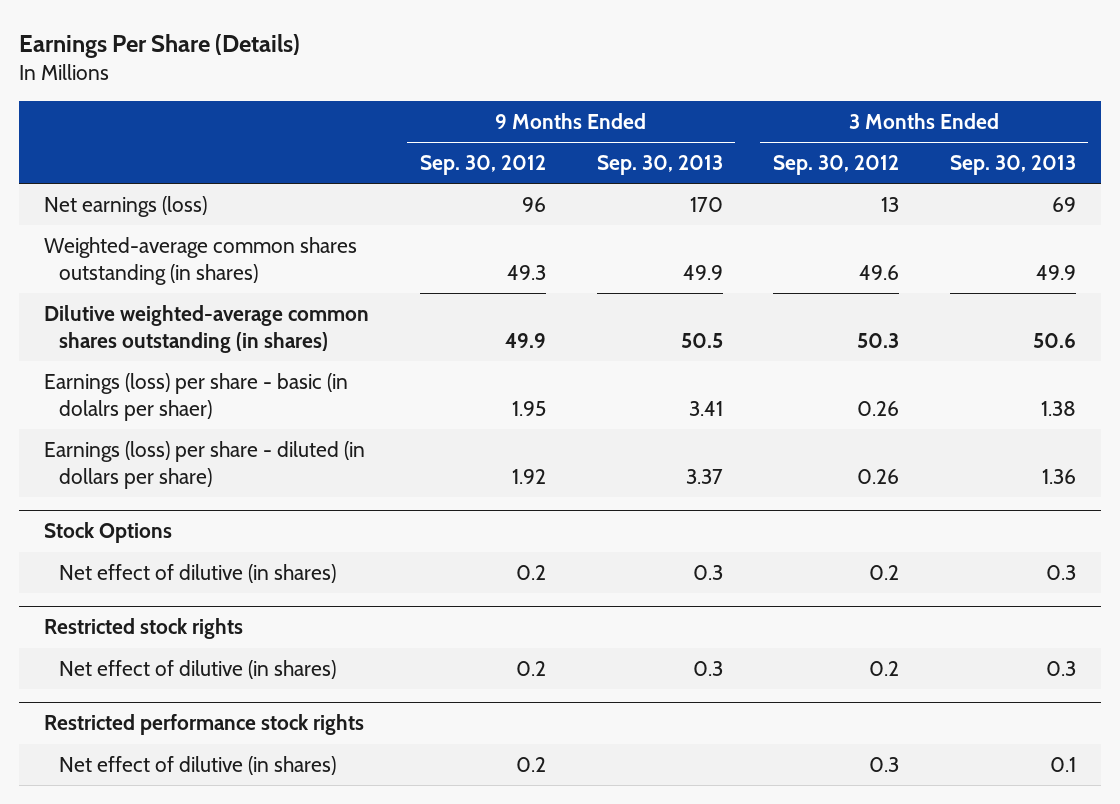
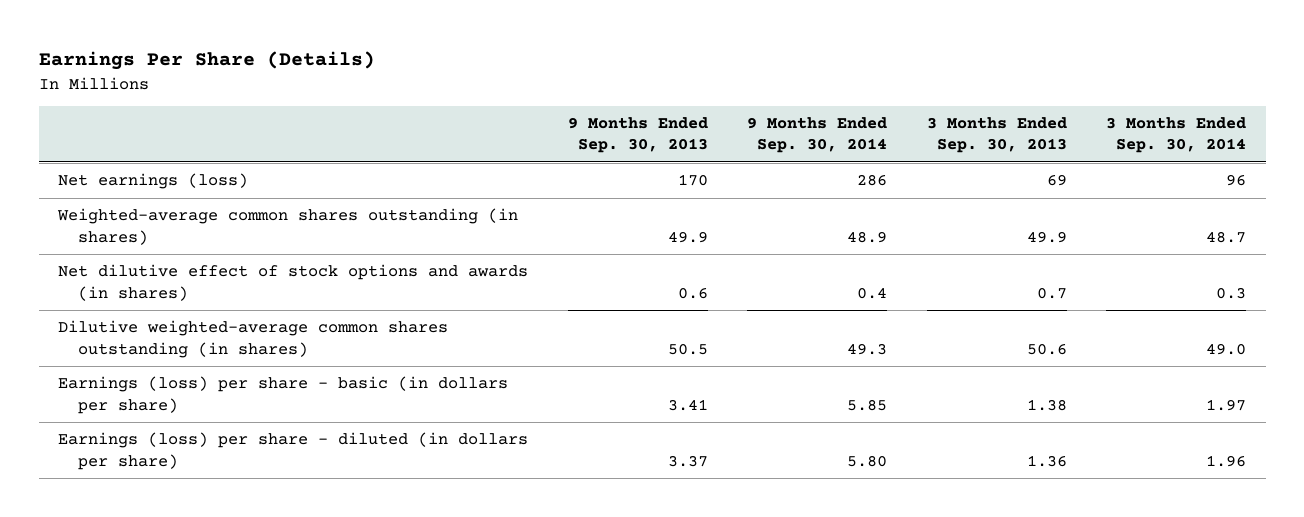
[419,155,546,176] Sep. 30, 2012 -> none
[773,155,900,176] Sep. 30, 2012 -> none
none -> [747,117,888,154] 9 Months Ended Sep. 30, 2014
none -> [1106,117,1247,154] 3 Months Ended Sep. 30, 2014
none -> [58,264,529,301] Net dilutive effect of stock options and awards (in shares)
[44,372,349,421] Earnings (loss) per share - basic (in dolalrs per shaer) -> [58,376,509,414] Earnings (loss) per share - basic (in dollars per share)
[44,522,173,544] Stock Options -> none
[59,563,337,583] Net effect of dilutive (in shares) -> none
[44,618,244,640] Restricted stock rights -> none
[59,659,337,679] Net effect of dilutive (in shares) -> none
[44,714,365,736] Restricted performance stock rights -> none
[59,755,337,775] Net effect of dilutive (in shares) -> none

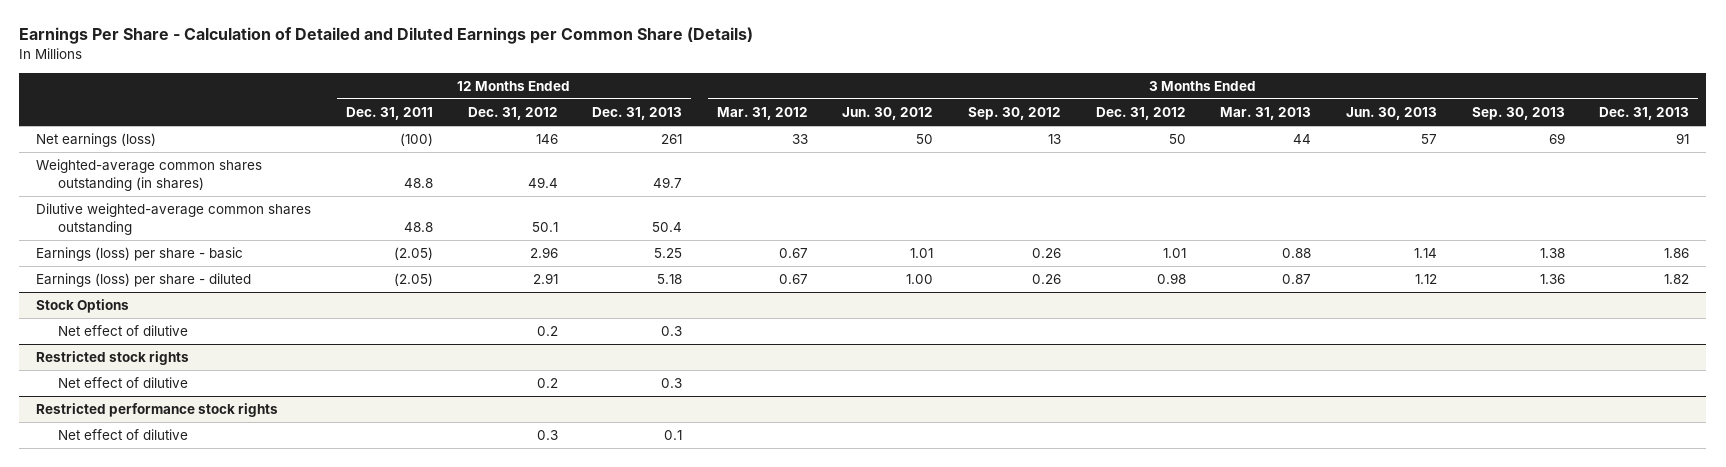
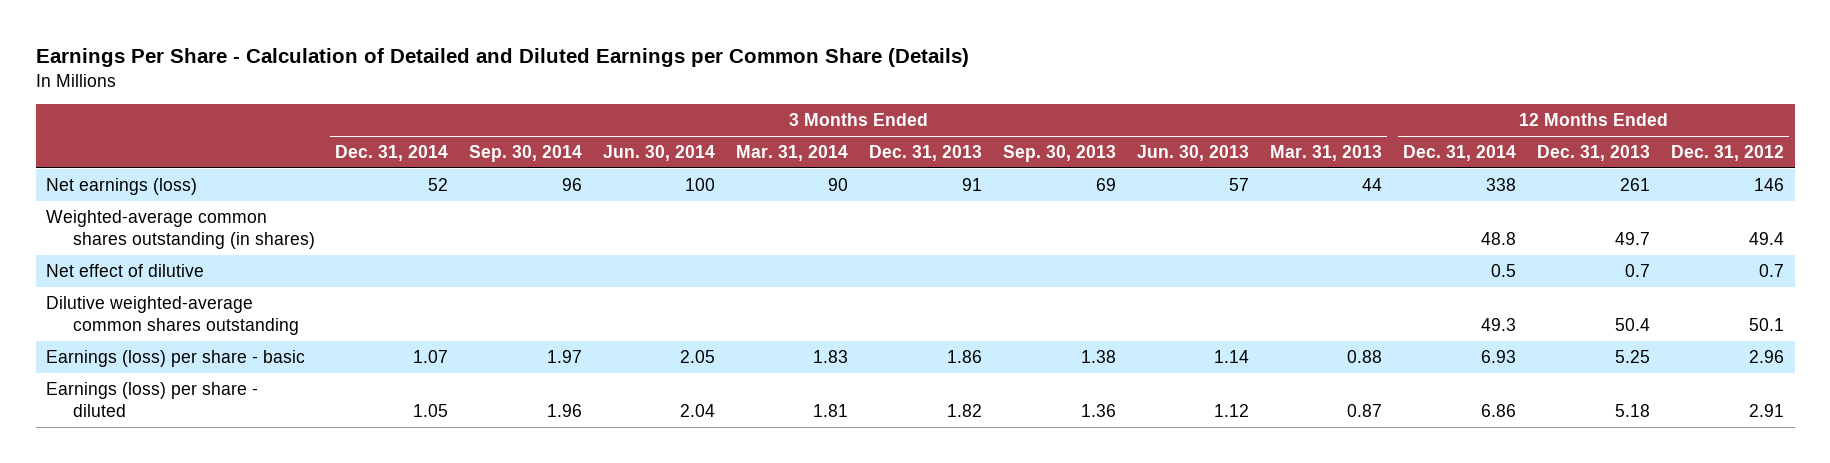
[346,106,434,120] Dec. 31, 2011 -> none
[716,106,808,120] Mar. 31, 2012 -> none
[842,106,934,120] Jun. 30, 2012 -> none
[968,106,1062,120] Sep. 30, 2012 -> none
[1095,106,1186,120] Dec. 31, 2012 -> none
none -> [335,144,449,161] Dec. 31, 2014
none -> [469,144,583,162] Sep. 30, 2014
none -> [603,144,716,161] Jun. 30, 2014
none -> [736,144,849,161] Mar. 31, 2014
none -> [1403,144,1517,161] Dec. 31, 2014
none -> [46,263,205,277] Net effect of dilutive
[36,299,130,314] Stock Options -> none
[57,325,188,337] Net effect of dilutive -> none
[36,351,190,366] Restricted stock rights -> none
[57,377,188,389] Net effect of dilutive -> none
[36,403,279,418] Restricted performance stock rights -> none
[57,429,188,441] Net effect of dilutive -> none

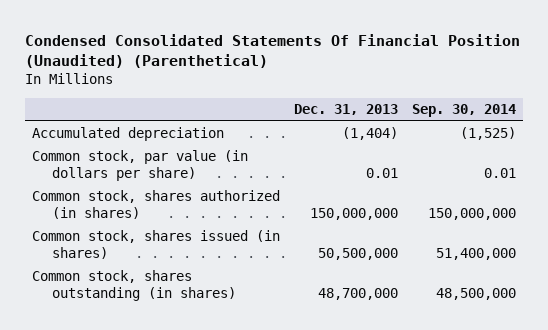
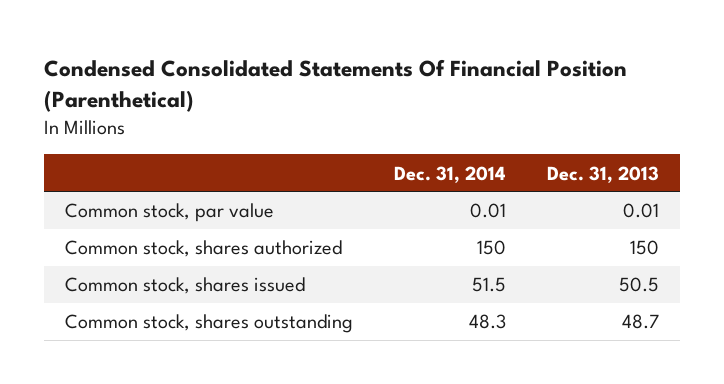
[25,33,521,69] Condensed Consolidated Statements Of Financial Position (Unaudited) (Parenthetical) -> [44,58,628,112] Condensed Consolidated Statements Of Financial Position (Parenthetical)
[412,104,517,118] Sep. 30, 2014 -> none
none -> [394,165,507,183] Dec. 31, 2014
[32,127,225,142] Accumulated depreciation -> none
[32,150,249,182] Common stock, par value (in dollars per share) -> [64,203,274,223] Common stock, par value
[32,190,281,220] Common stock, shares authorized (in shares) -> [64,240,342,258] Common stock, shares authorized
[310,208,399,221] 150,000,000 -> [630,240,660,256] 150
[32,230,281,260] Common stock, shares issued (in shares) -> [64,277,305,295] Common stock, shares issued
[318,248,399,261] 50,500,000 -> [619,277,660,293] 50.5
[32,270,236,302] Common stock, shares outstanding (in shares) -> [64,314,353,334] Common stock, shares outstanding
[318,288,399,301] 48,700,000 -> [622,314,660,330] 48.7

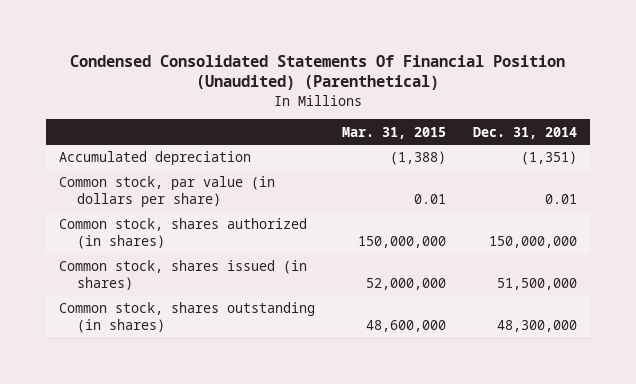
[44,58,628,112] Condensed Consolidated Statements Of Financial Position (Parenthetical) -> [69,54,565,91] Condensed Consolidated Statements Of Financial Position (Unaudited) (Parenthetical)
[547,165,660,183] Dec. 31, 2013 -> none
none -> [341,126,446,139] Mar. 31, 2015
none -> [59,151,252,166] Accumulated depreciation
[64,203,274,223] Common stock, par value -> [59,176,276,208] Common stock, par value (in dollars per share)
[64,240,342,258] Common stock, shares authorized -> [59,218,308,250] Common stock, shares authorized (in shares)
[477,240,507,256] 150 -> [488,236,577,249] 150,000,000
[64,277,305,295] Common stock, shares issued -> [59,260,308,291] Common stock, shares issued (in shares)
[472,277,507,293] 51.5 -> [496,278,577,291] 51,500,000
[64,314,353,334] Common stock, shares outstanding -> [59,302,316,334] Common stock, shares outstanding (in shares)
[469,314,507,330] 48.3 -> [496,320,577,333] 48,300,000

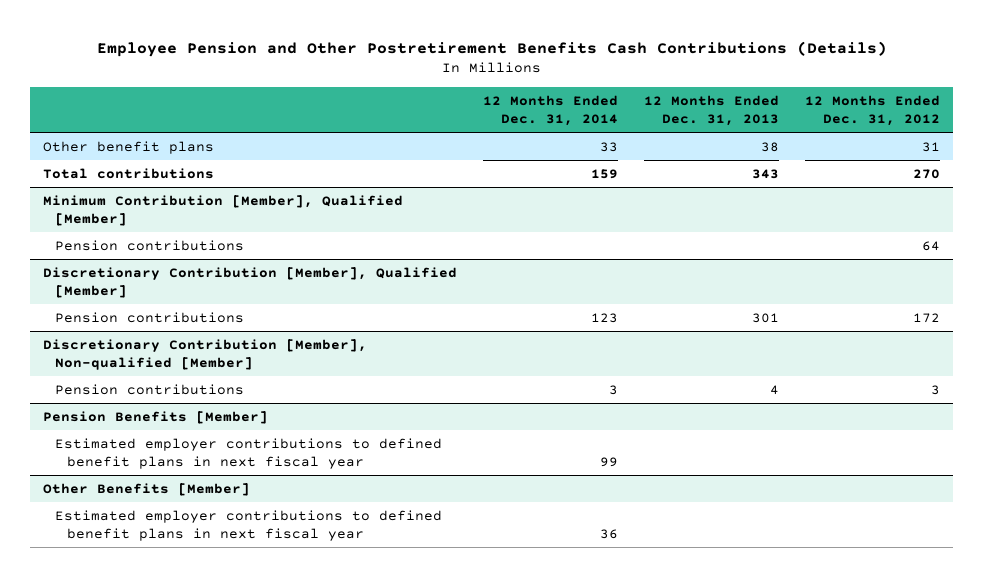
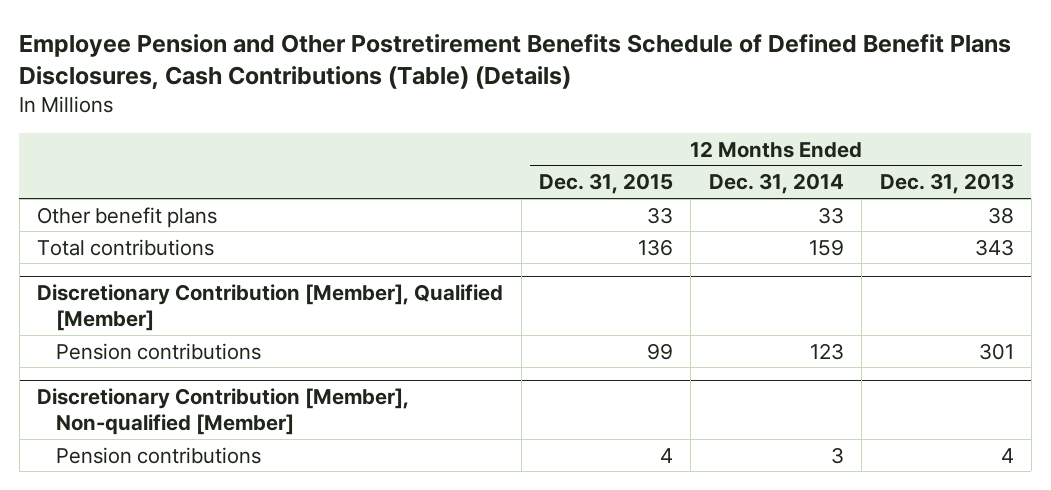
[96,40,887,57] Employee Pension and Other Postretirement Benefits Cash Contributions (Details) -> [19,33,1012,90] Employee Pension and Other Postretirement Benefits Schedule of Defined Benefit Plans Disclosures, Cash Contributions (Table) (Details)
[804,94,940,126] 12 Months Ended Dec. 31, 2012 -> none
none -> [539,173,674,195] Dec. 31, 2015
[43,194,404,227] Minimum Contribution [Member], Qualified [Member] -> none
[55,239,245,251] Pension contributions -> none
[43,410,269,424] Pension Benefits [Member] -> none
[55,437,443,470] Estimated employer contributions to defined benefit plans in next fiscal year -> none
[43,482,251,496] Other Benefits [Member] -> none
[55,509,443,542] Estimated employer contributions to defined benefit plans in next fiscal year -> none

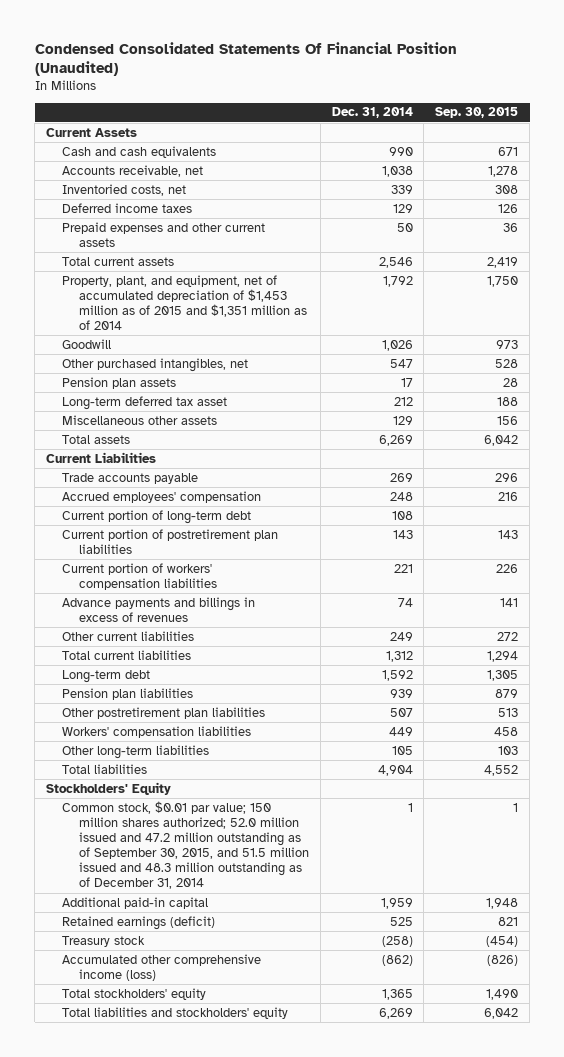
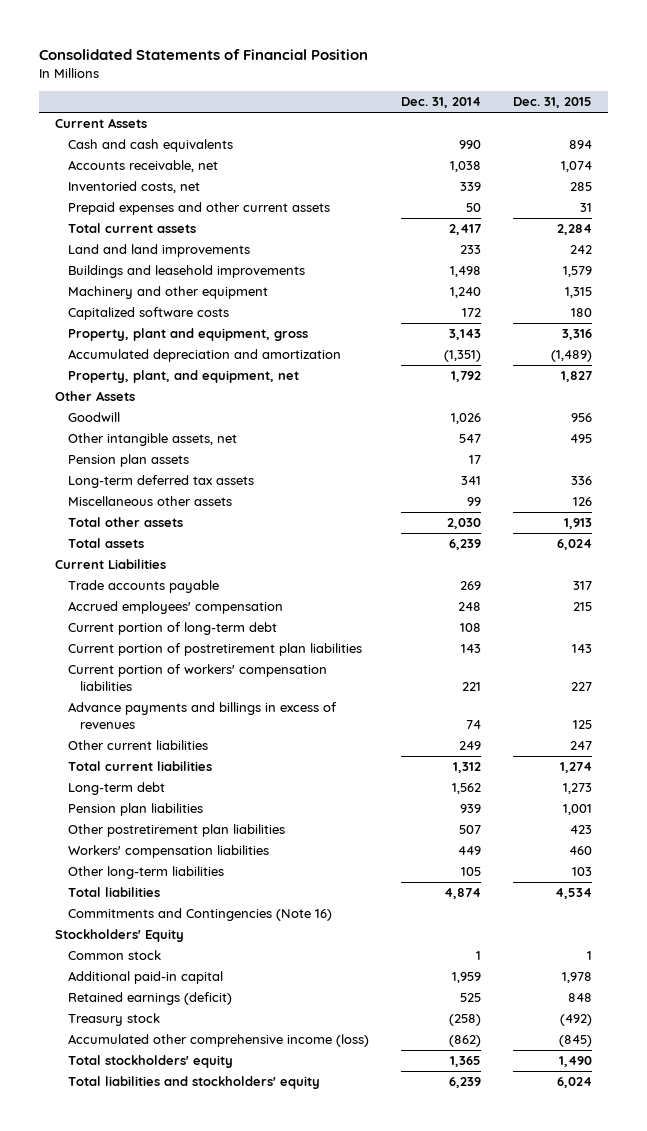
[34,41,457,77] Condensed Consolidated Statements Of Financial Position (Unaudited) -> [39,48,369,60] Consolidated Statements of Financial Position
[435,107,519,119] Sep. 30, 2015 -> none
none -> [512,97,592,109] Dec. 31, 2015
[62,202,193,213] Deferred income taxes -> none
[378,256,413,268] 2,546 -> [448,224,481,236] 2,417
none -> [67,244,250,258] Land and land improvements
none -> [67,265,305,279] Buildings and leasehold improvements
none -> [67,286,268,300] Machinery and other equipment
none -> [67,307,229,321] Capitalized software costs
none -> [67,328,308,342] Property, plant and equipment, gross
none -> [67,349,341,363] Accumulated depreciation and amortization
[62,274,307,331] Property, plant, and equipment, net of accumulated depreciation of $1,453 million as of 2015 and $1,351 million as of 2014 -> [67,370,299,384] Property, plant, and equipment, net
none -> [55,391,136,402] Other Assets
[62,357,249,372] Other purchased intangibles, net -> [67,433,237,447] Other intangible assets, net
[62,395,228,410] Long-term deferred tax asset -> [67,475,254,489] Long-term deferred tax assets
[393,396,413,406] 212 -> [460,476,481,486] 341
[392,415,413,425] 129 -> [466,497,481,507] 99
none -> [67,517,183,528] Total other assets
[378,434,413,446] 6,269 -> [448,539,481,551] 6,239
[381,669,413,681] 1,592 -> [451,783,481,795] 1,562
[377,764,413,776] 4,904 -> [443,888,481,900] 4,874
none -> [67,908,332,922] Commitments and Contingencies (Note 16)
[62,800,309,890] Common stock, $0.01 par value; 150 million shares authorized; 52.0 million issued and 47.2 million outstanding as of September 30, 2015, and 51.5 million issued and 48.3 million outstanding as of December 31, 2014 -> [67,950,161,961] Common stock
[378,1007,413,1019] 6,269 -> [448,1077,481,1089] 6,239

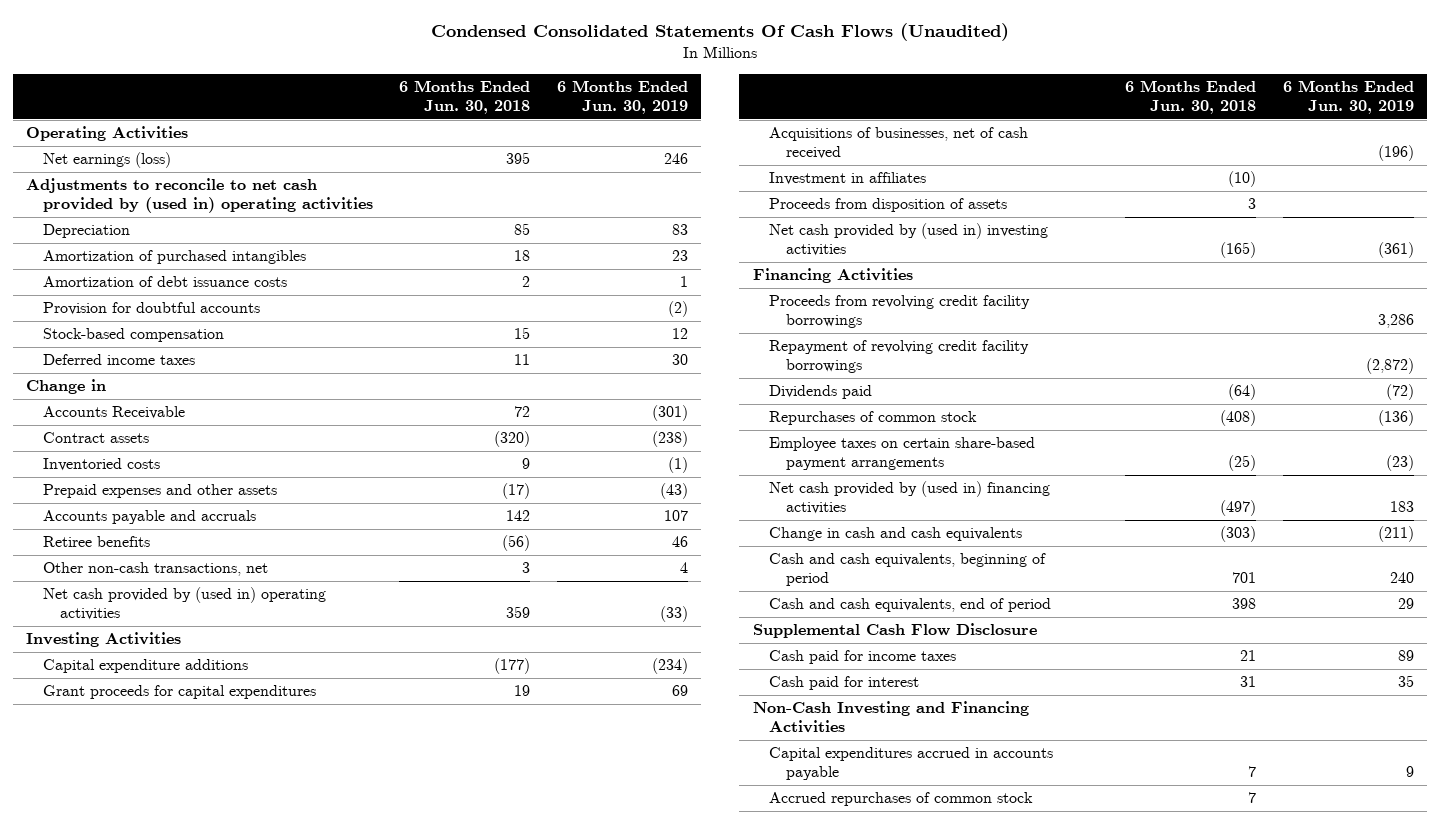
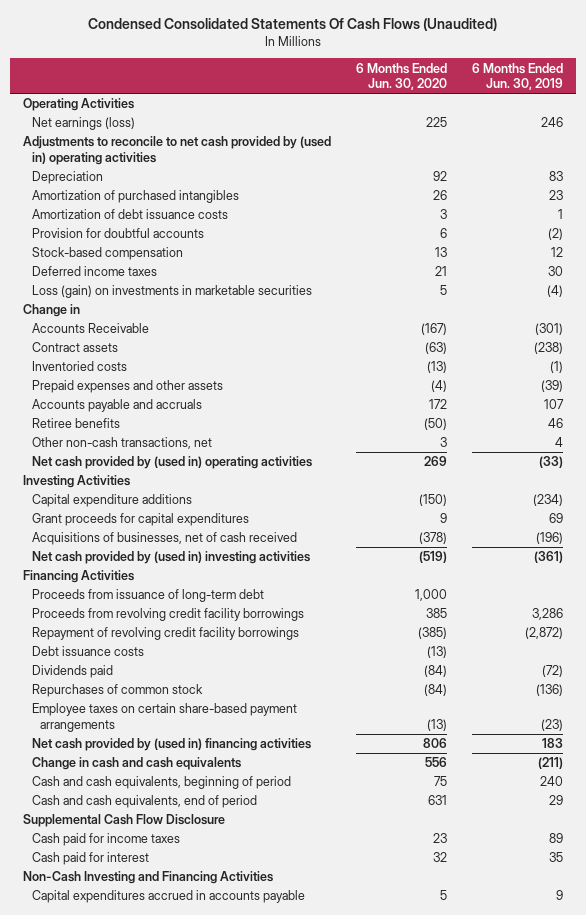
[399,79,531,115] 6 Months Ended Jun. 30, 2018 -> none
none -> [355,62,447,91] 6 Months Ended Jun. 30, 2020
none -> [31,285,312,299] Loss (gain) on investments in marketable securities
[659,483,688,500] (43) -> [541,380,564,393] (39)
[769,172,927,186] Investment in affiliates -> none
[769,198,1008,213] Proceeds from disposition of assets -> none
none -> [31,589,264,603] Proceeds from issuance of long-term debt
none -> [31,646,144,657] Debt issuance costs
[769,792,1034,807] Accrued repurchases of common stock -> none

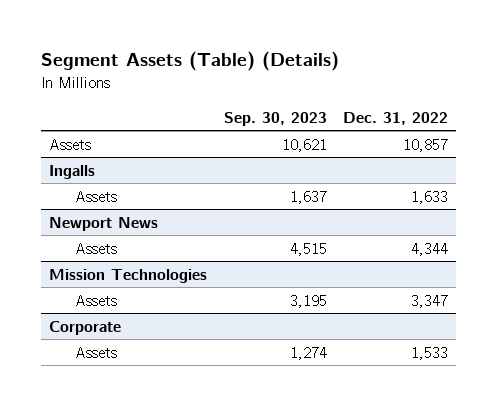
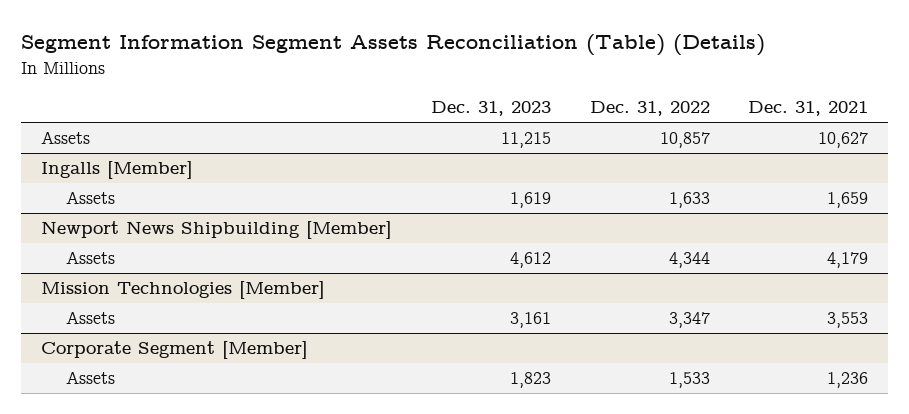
[41,51,340,72] Segment Assets (Table) (Details) -> [21,34,766,57] Segment Information Segment Assets Reconciliation (Table) (Details)
[223,111,327,126] Sep. 30, 2023 -> none
none -> [430,101,551,117] Dec. 31, 2023
none -> [748,101,869,117] Dec. 31, 2021
[49,164,96,179] Ingalls -> [40,161,193,180] Ingalls [Member]
[49,216,159,231] Newport News -> [40,221,392,240] Newport News Shipbuilding [Member]
[49,268,208,283] Mission Technologies -> [40,281,325,300] Mission Technologies [Member]
[49,320,122,335] Corporate -> [40,341,308,360] Corporate Segment [Member]

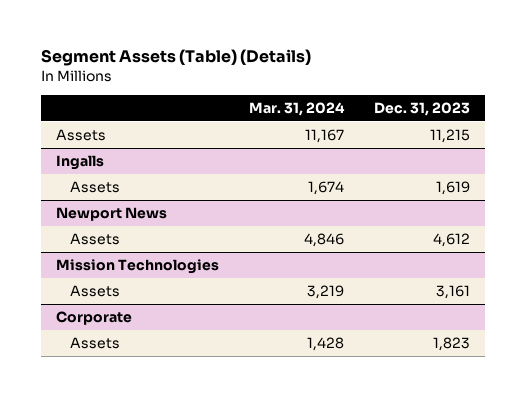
[21,34,766,57] Segment Information Segment Assets Reconciliation (Table) (Details) -> [40,49,311,67] Segment Assets (Table) (Details)
[589,101,710,117] Dec. 31, 2022 -> none
[748,101,869,117] Dec. 31, 2021 -> none
none -> [249,101,346,116] Mar. 31, 2024
[40,161,193,180] Ingalls [Member] -> [55,154,104,170] Ingalls
[40,221,392,240] Newport News Shipbuilding [Member] -> [55,206,167,221] Newport News
[40,281,325,300] Mission Technologies [Member] -> [55,258,219,274] Mission Technologies
[40,341,308,360] Corporate Segment [Member] -> [55,310,132,325] Corporate

